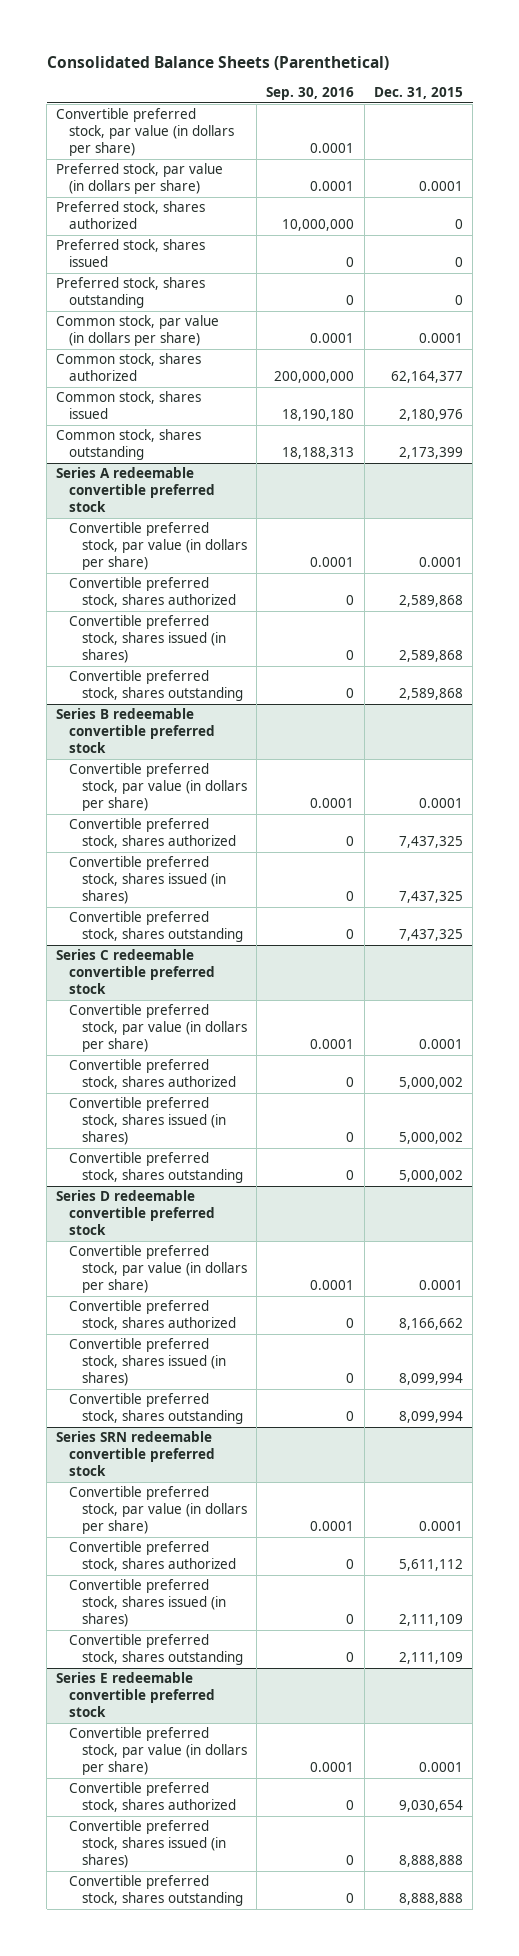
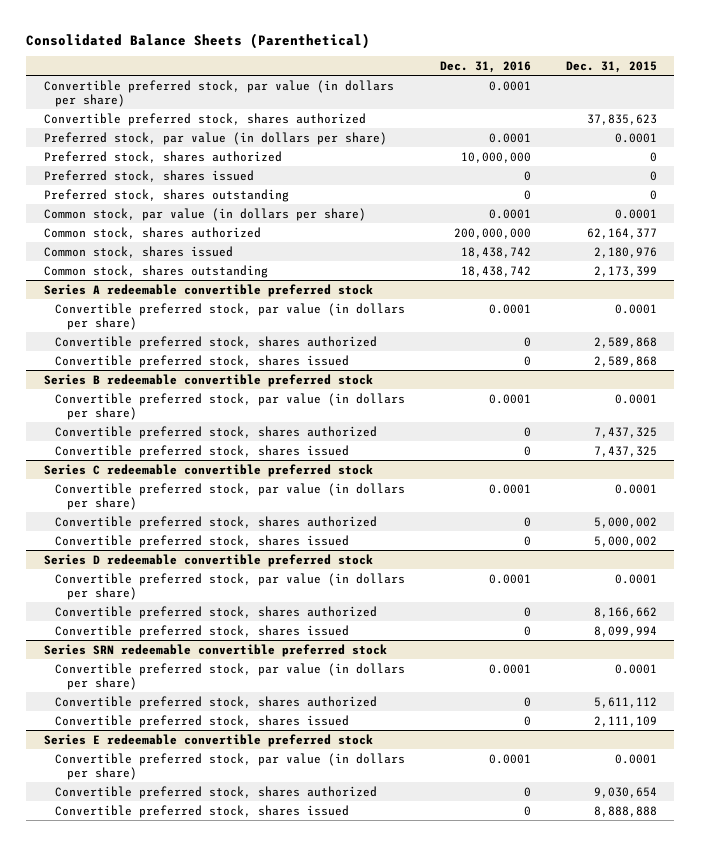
[266,86,355,100] Sep. 30, 2016 -> none
none -> [440,60,532,73] Dec. 31, 2016
none -> [43,112,366,126] Convertible preferred stock, shares authorized
[69,670,243,702] Convertible preferred stock, shares outstanding -> none
[69,615,226,664] Convertible preferred stock, shares issued (in shares) -> [55,354,350,368] Convertible preferred stock, shares issued
[69,911,243,943] Convertible preferred stock, shares outstanding -> none
[69,856,226,905] Convertible preferred stock, shares issued (in shares) -> [55,444,350,458] Convertible preferred stock, shares issued
[69,1152,243,1184] Convertible preferred stock, shares outstanding -> none
[69,1097,226,1146] Convertible preferred stock, shares issued (in shares) -> [55,534,350,548] Convertible preferred stock, shares issued
[69,1393,243,1425] Convertible preferred stock, shares outstanding -> none
[69,1338,226,1387] Convertible preferred stock, shares issued (in shares) -> [55,624,350,638] Convertible preferred stock, shares issued
[69,1634,243,1666] Convertible preferred stock, shares outstanding -> none
[69,1579,226,1628] Convertible preferred stock, shares issued (in shares) -> [55,714,350,728] Convertible preferred stock, shares issued
[69,1875,243,1907] Convertible preferred stock, shares outstanding -> none
[69,1820,226,1869] Convertible preferred stock, shares issued (in shares) -> [55,804,350,818] Convertible preferred stock, shares issued

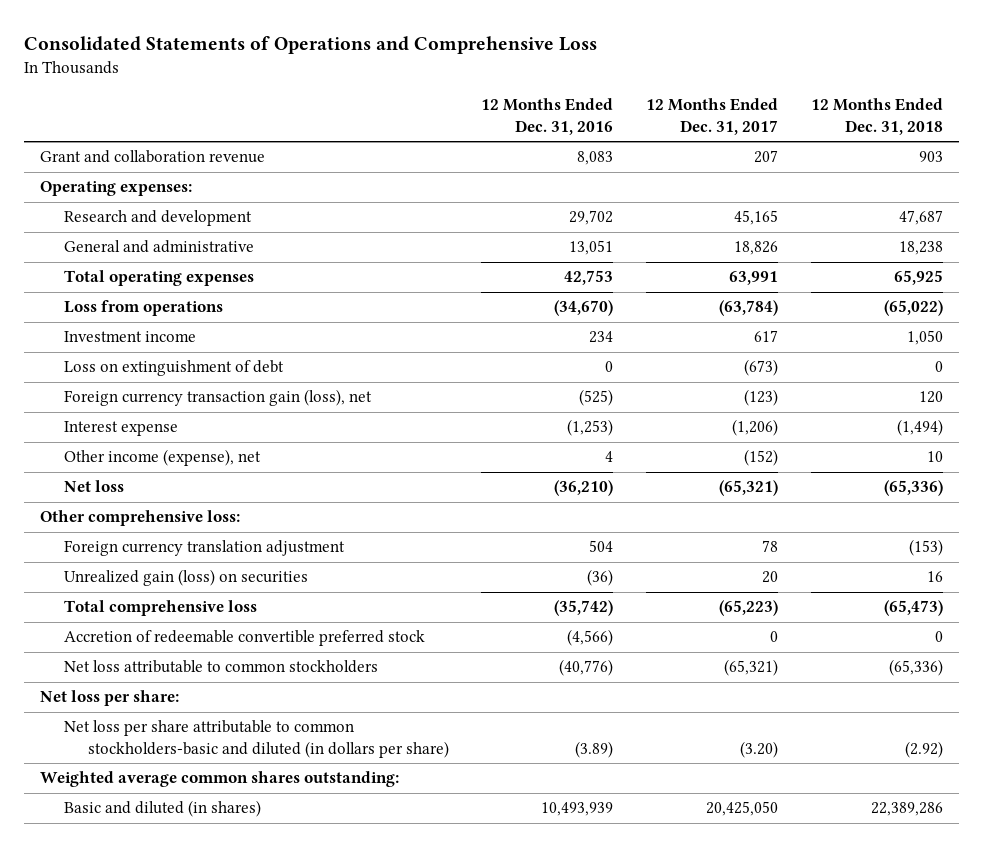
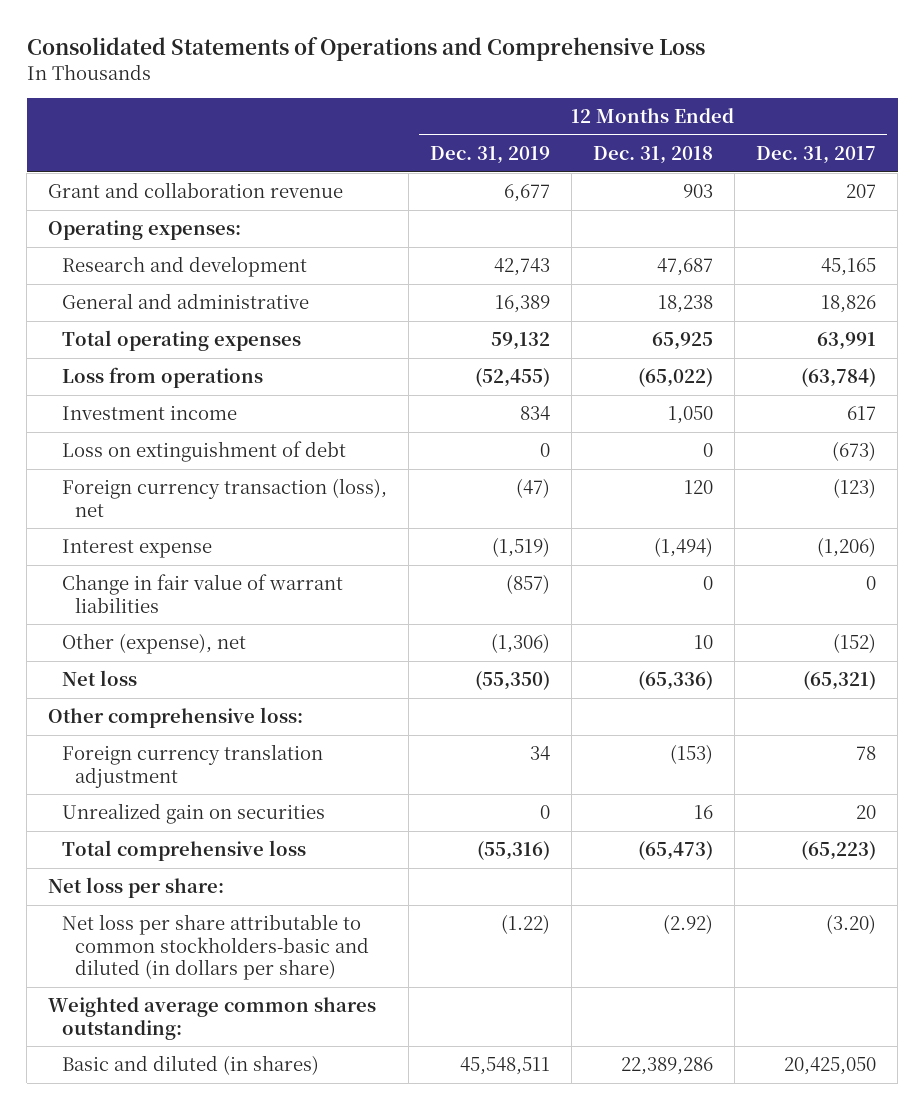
[481,98,614,135] 12 Months Ended Dec. 31, 2016 -> none
none -> [429,146,550,165] Dec. 31, 2019
[63,389,372,407] Foreign currency transaction gain (loss), net -> [61,478,387,517] Foreign currency transaction (loss), net
none -> [61,574,343,613] Change in fair value of warrant liabilities
[63,449,261,467] Other income (expense), net -> [61,633,246,655] Other (expense), net
[63,569,308,587] Unrealized gain (loss) on securities -> [61,803,325,825] Unrealized gain on securities
[63,630,425,647] Accretion of redeemable convertible preferred stock -> none
[63,660,378,674] Net loss attributable to common stockholders -> none

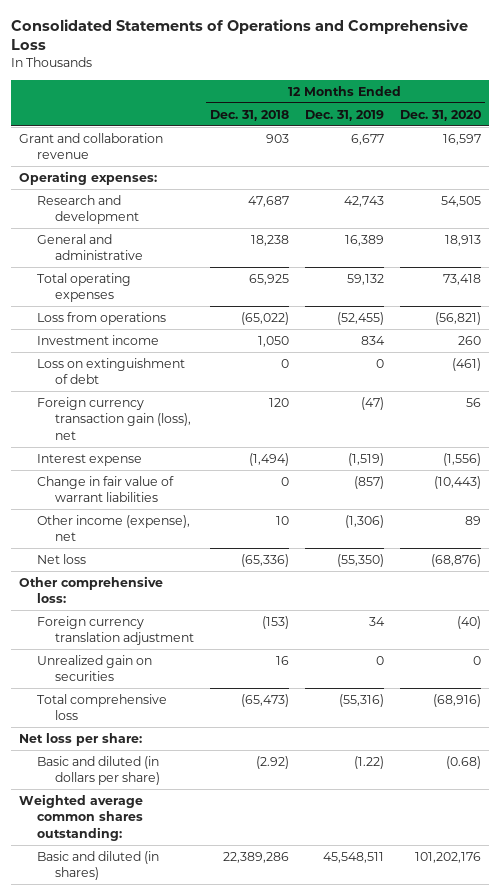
[755,146,876,165] Dec. 31, 2017 -> none
none -> [400,109,482,121] Dec. 31, 2020
[61,478,387,517] Foreign currency transaction (loss), net -> [36,396,191,440] Foreign currency transaction gain (loss), net
[61,633,246,655] Other (expense), net -> [36,514,190,542] Other income (expense), net
[61,914,369,981] Net loss per share attributable to common stockholders-basic and diluted (in dollars per share) -> [36,755,160,786] Basic and diluted (in dollars per share)

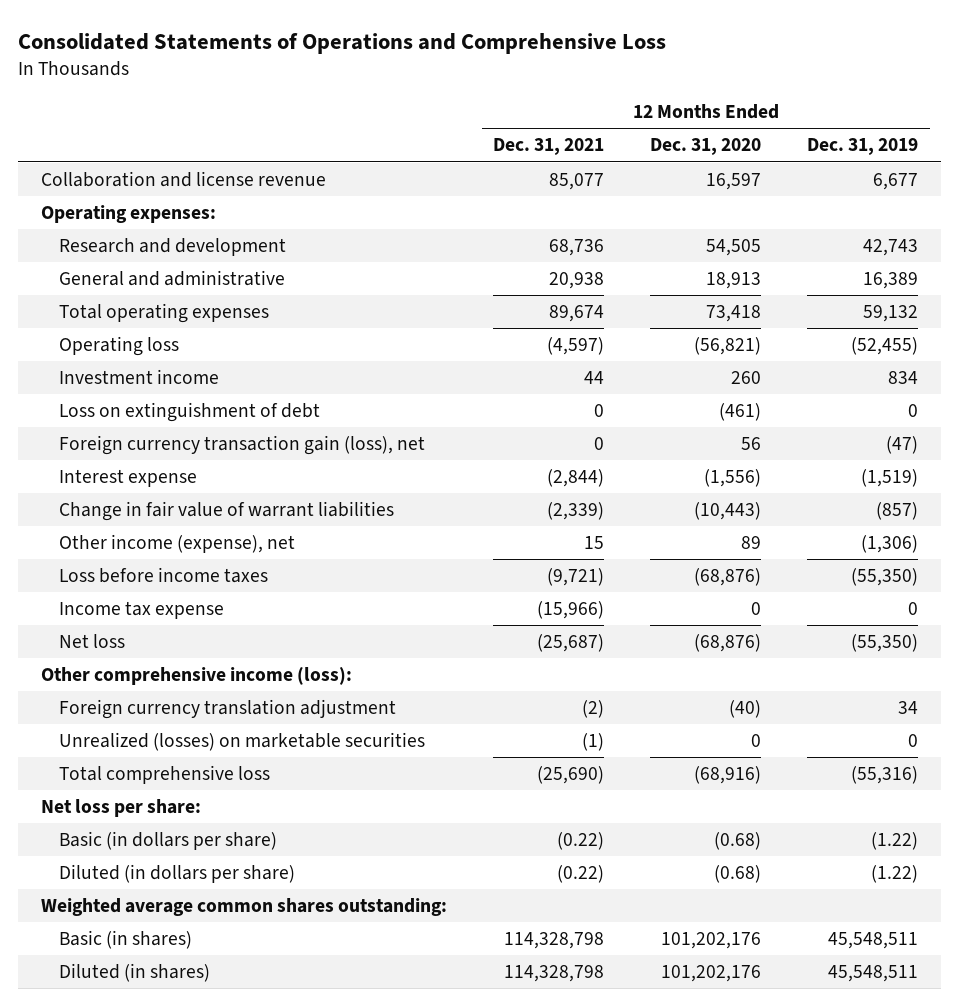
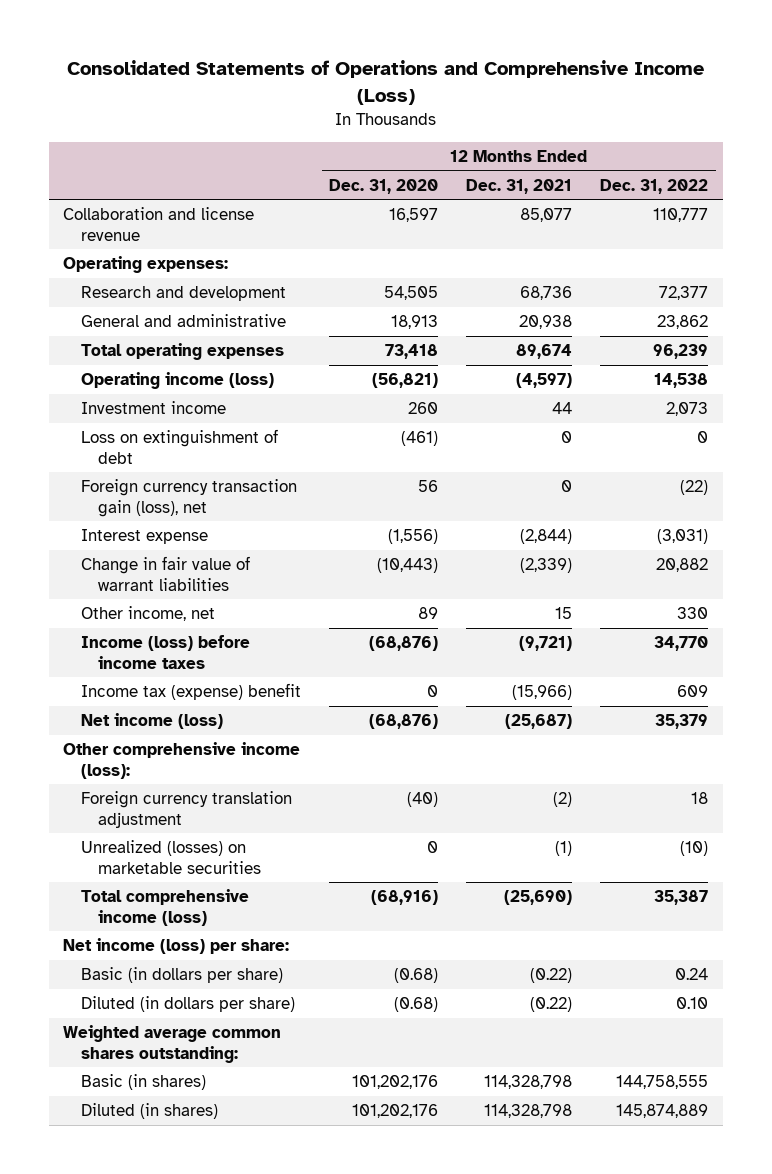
[18,32,667,54] Consolidated Statements of Operations and Comprehensive Loss -> [66,60,704,105] Consolidated Statements of Operations and Comprehensive Income (Loss)
[807,138,919,156] Dec. 31, 2019 -> none
none -> [600,178,709,194] Dec. 31, 2022
[58,336,179,357] Operating loss -> [80,372,274,390] Operating income (loss)
[58,534,295,554] Other income (expense), net -> [80,606,215,622] Other income, net
[58,567,268,584] Loss before income taxes -> [80,635,250,669] Income (loss) before income taxes
[58,601,224,620] Income tax expense -> [80,683,301,701] Income tax (expense) benefit
[58,634,125,649] Net loss -> [80,713,223,730] Net income (loss)
[58,765,270,785] Total comprehensive loss -> [80,889,249,926] Total comprehensive income (loss)
[41,799,202,818] Net loss per share: -> [63,938,290,955] Net income (loss) per share:

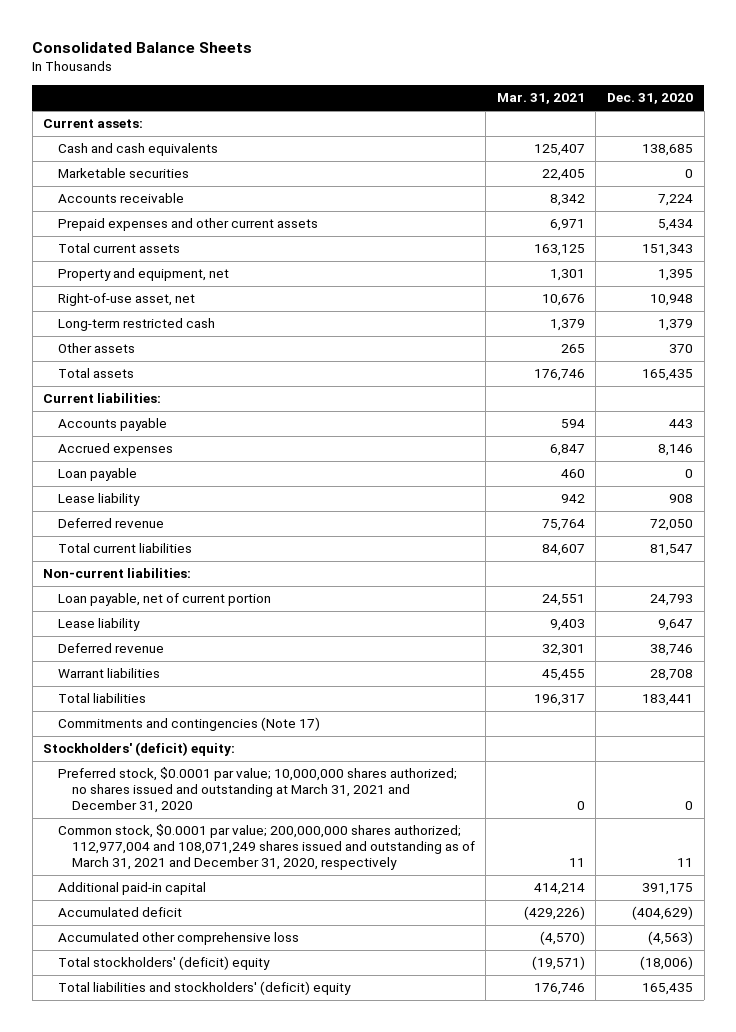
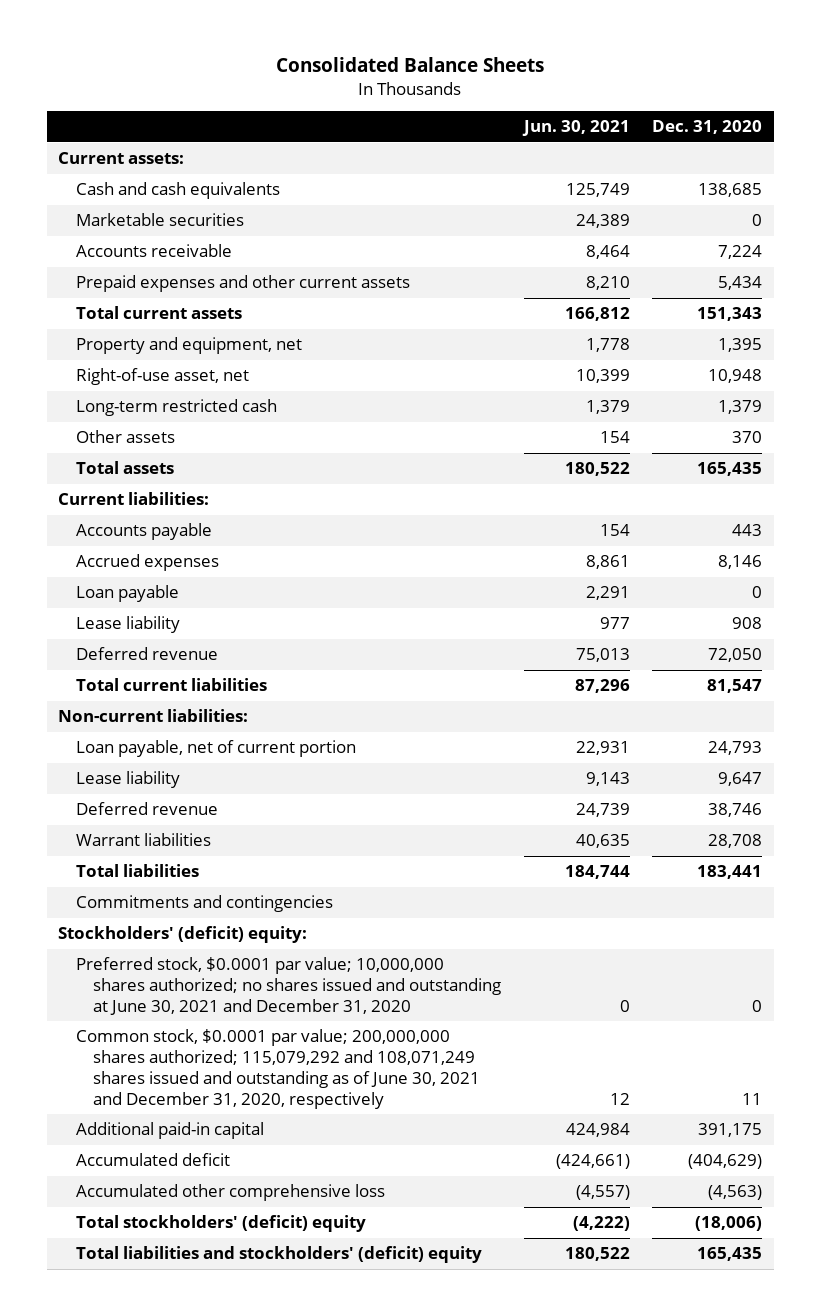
[496,93,585,105] Mar. 31, 2021 -> none
none -> [521,120,630,137] Jun. 30, 2021
[57,717,320,732] Commitments and contingencies (Note 17) -> [75,895,333,913] Commitments and contingencies
[57,767,457,813] Preferred stock, $0.0001 par value; 10,000,000 shares authorized; no shares issued and outstanding at March 31, 2021 and December 31, 2020 -> [75,957,502,1015] Preferred stock, $0.0001 par value; 10,000,000 shares authorized; no shares issued and outstanding at June 30, 2021 and December 31, 2020
[57,824,475,870] Common stock, $0.0001 par value; 200,000,000 shares authorized; 112,977,004 and 108,071,249 shares issued and outstanding as of March 31, 2021 and December 31, 2020, respectively -> [75,1029,481,1109] Common stock, $0.0001 par value; 200,000,000 shares authorized; 115,079,292 and 108,071,249 shares issued and outstanding as of June 30, 2021 and December 31, 2020, respectively

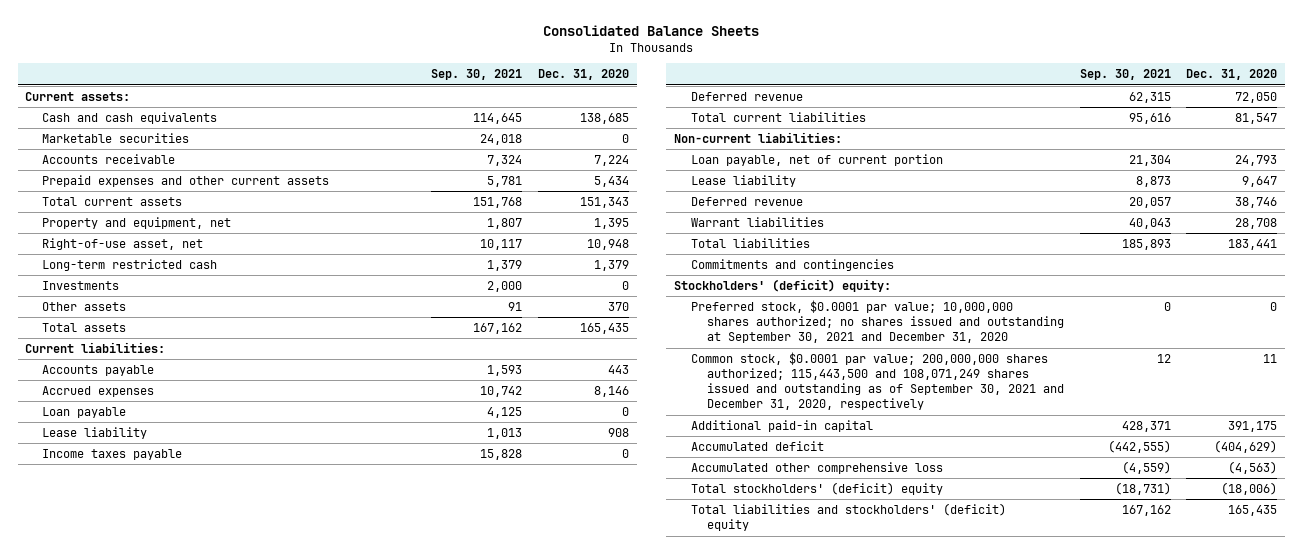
[521,120,630,137] Jun. 30, 2021 -> none
none -> [431,69,523,81] Sep. 30, 2021
none -> [42,281,120,291] Investments
none -> [42,449,183,461] Income taxes payable
[75,957,502,1015] Preferred stock, $0.0001 par value; 10,000,000 shares authorized; no shares issued and outstanding at June 30, 2021 and December 31, 2020 -> [690,300,1065,344] Preferred stock, $0.0001 par value; 10,000,000 shares authorized; no shares issued and outstanding at September 30, 2021 and December 31, 2020
[75,1029,481,1109] Common stock, $0.0001 par value; 200,000,000 shares authorized; 115,079,292 and 108,071,249 shares issued and outstanding as of June 30, 2021 and December 31, 2020, respectively -> [690,352,1065,411] Common stock, $0.0001 par value; 200,000,000 shares authorized; 115,443,500 and 108,071,249 shares issued and outstanding as of September 30, 2021 and December 31, 2020, respectively

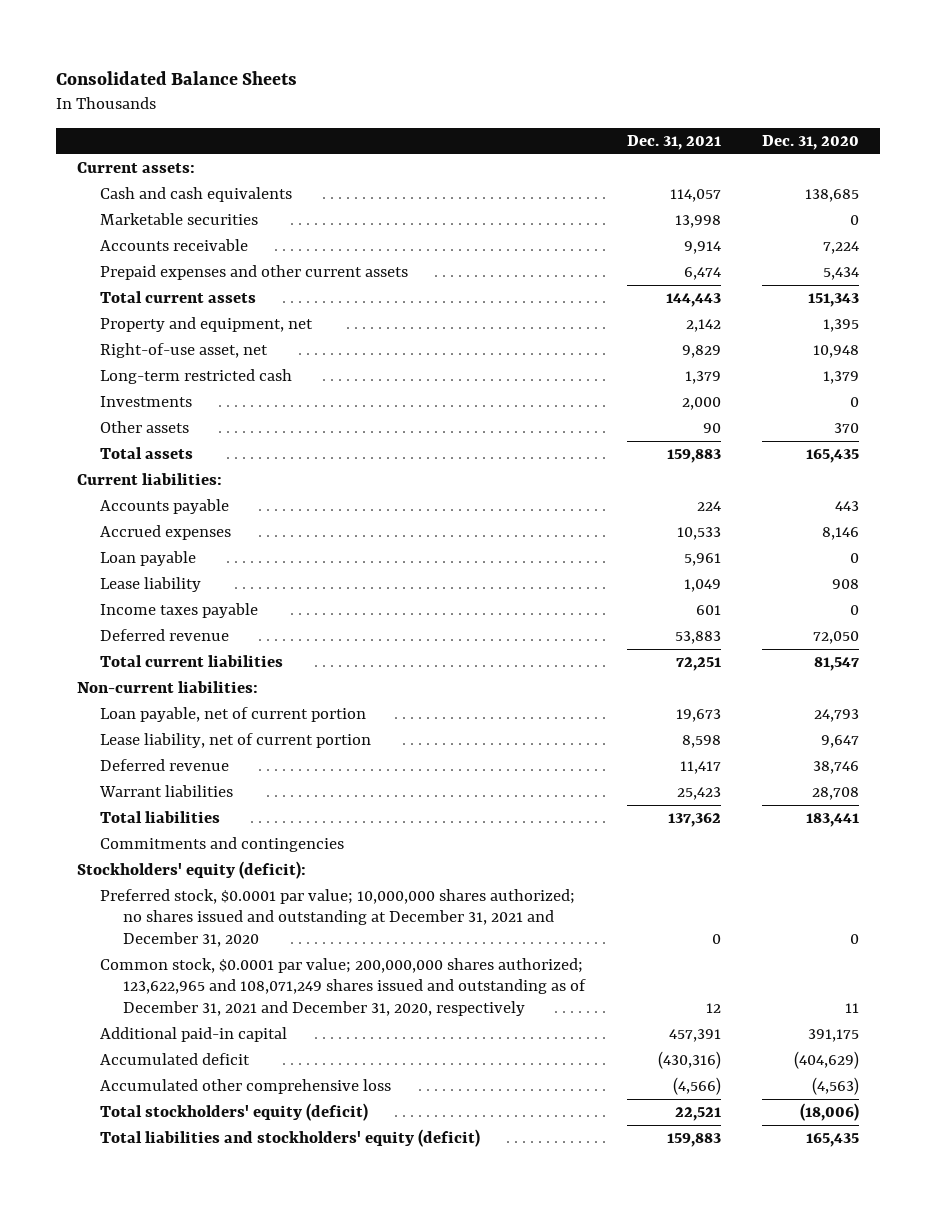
[431,69,523,81] Sep. 30, 2021 -> none
none -> [626,134,721,150] Dec. 31, 2021
[690,175,796,188] Lease liability -> [100,733,372,749] Lease liability, net of current portion
[673,279,891,293] Stockholders' (deficit) equity: -> [77,861,307,880] Stockholders' equity (deficit):
[690,300,1065,344] Preferred stock, $0.0001 par value; 10,000,000 shares authorized; no shares issued and outstanding at September 30, 2021 and December 31, 2020 -> [100,889,576,947] Preferred stock, $0.0001 par value; 10,000,000 shares authorized; no shares issued and outstanding at December 31, 2021 and December 31, 2020
[690,352,1065,411] Common stock, $0.0001 par value; 200,000,000 shares authorized; 115,443,500 and 108,071,249 shares issued and outstanding as of September 30, 2021 and December 31, 2020, respectively -> [100,958,586,1016] Common stock, $0.0001 par value; 200,000,000 shares authorized; 123,622,965 and 108,071,249 shares issued and outstanding as of December 31, 2021 and December 31, 2020, respectively
[690,482,943,496] Total stockholders' (deficit) equity -> [100,1103,369,1122] Total stockholders' equity (deficit)
[690,503,1006,532] Total liabilities and stockholders' (deficit) equity -> [100,1129,481,1148] Total liabilities and stockholders' equity (deficit)

